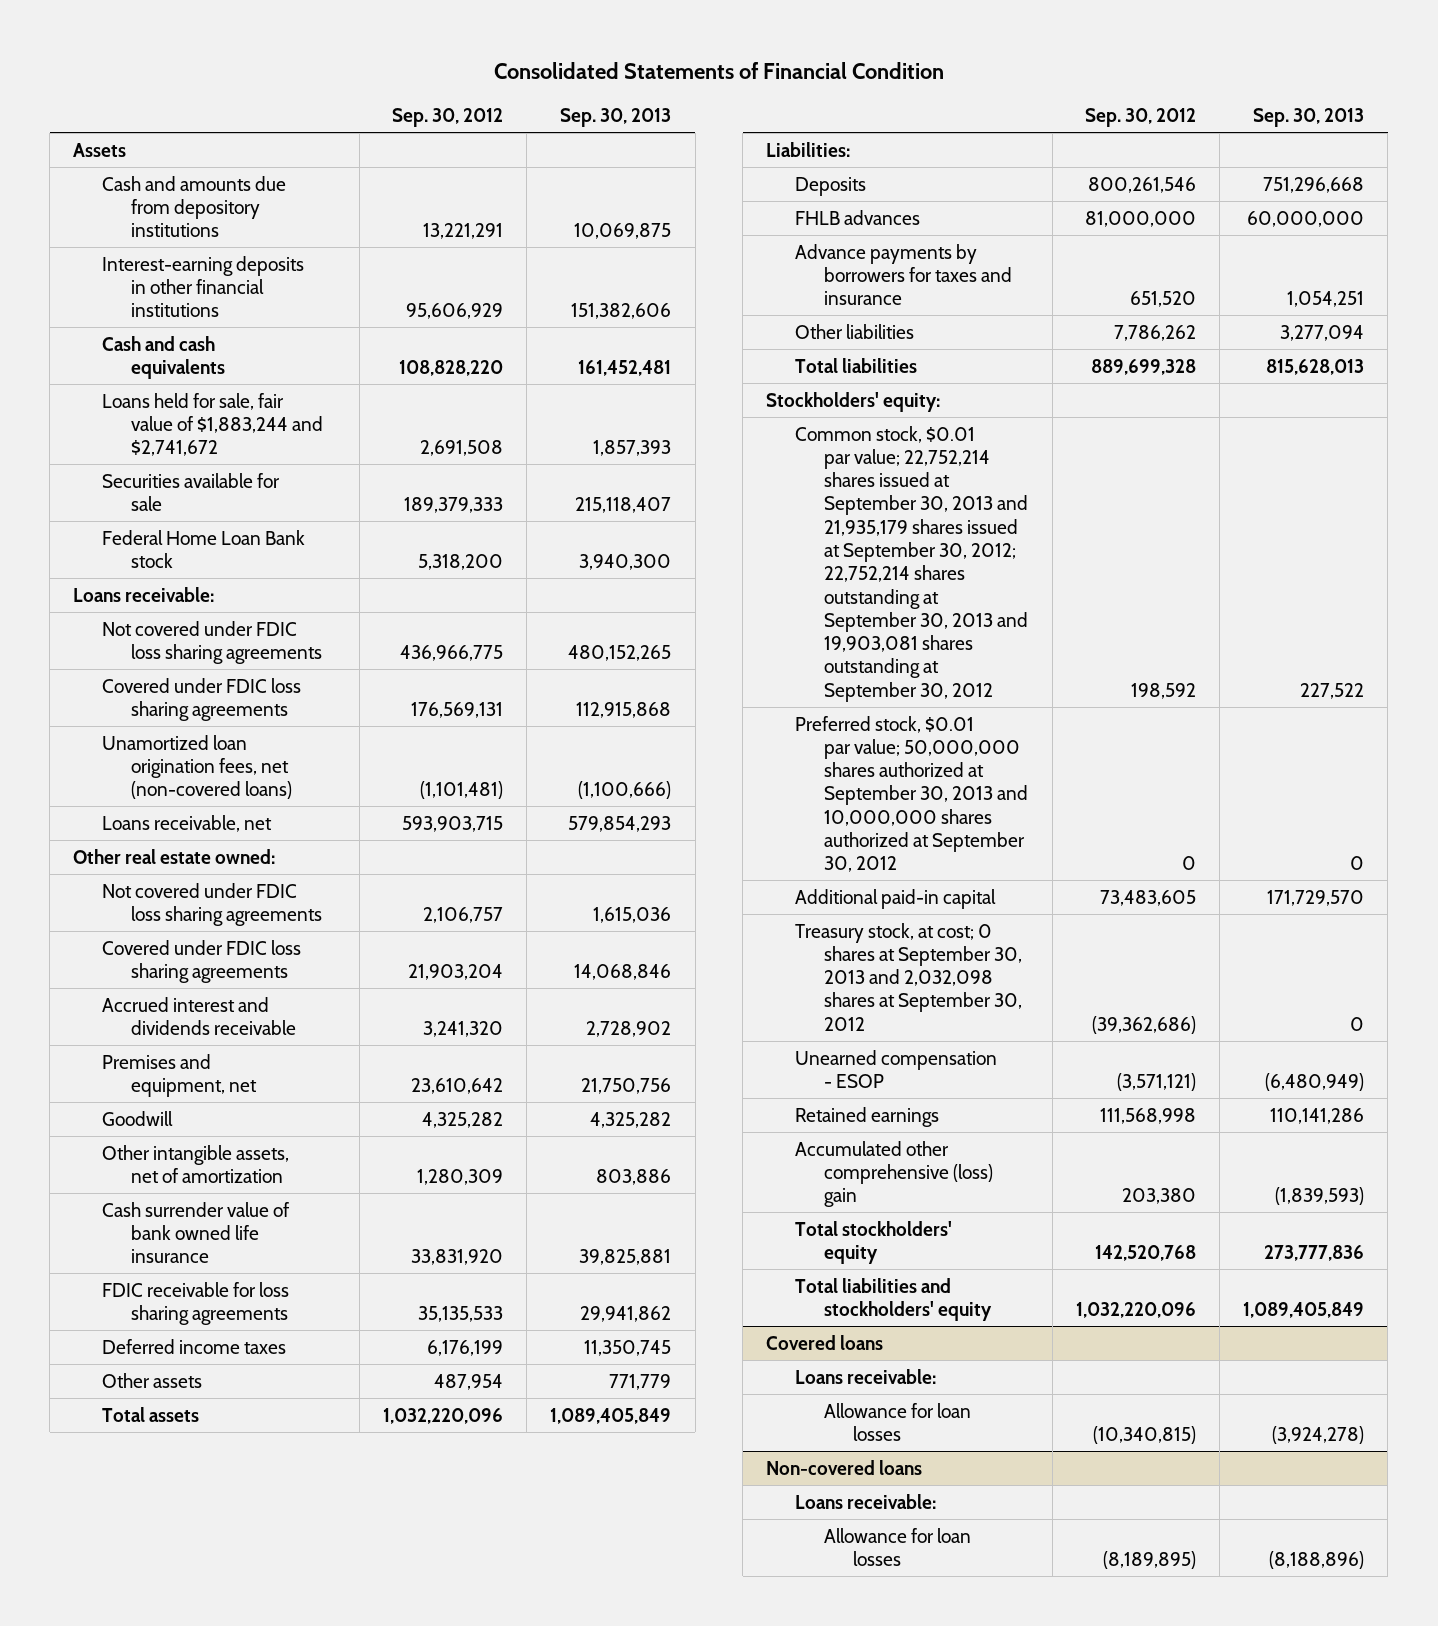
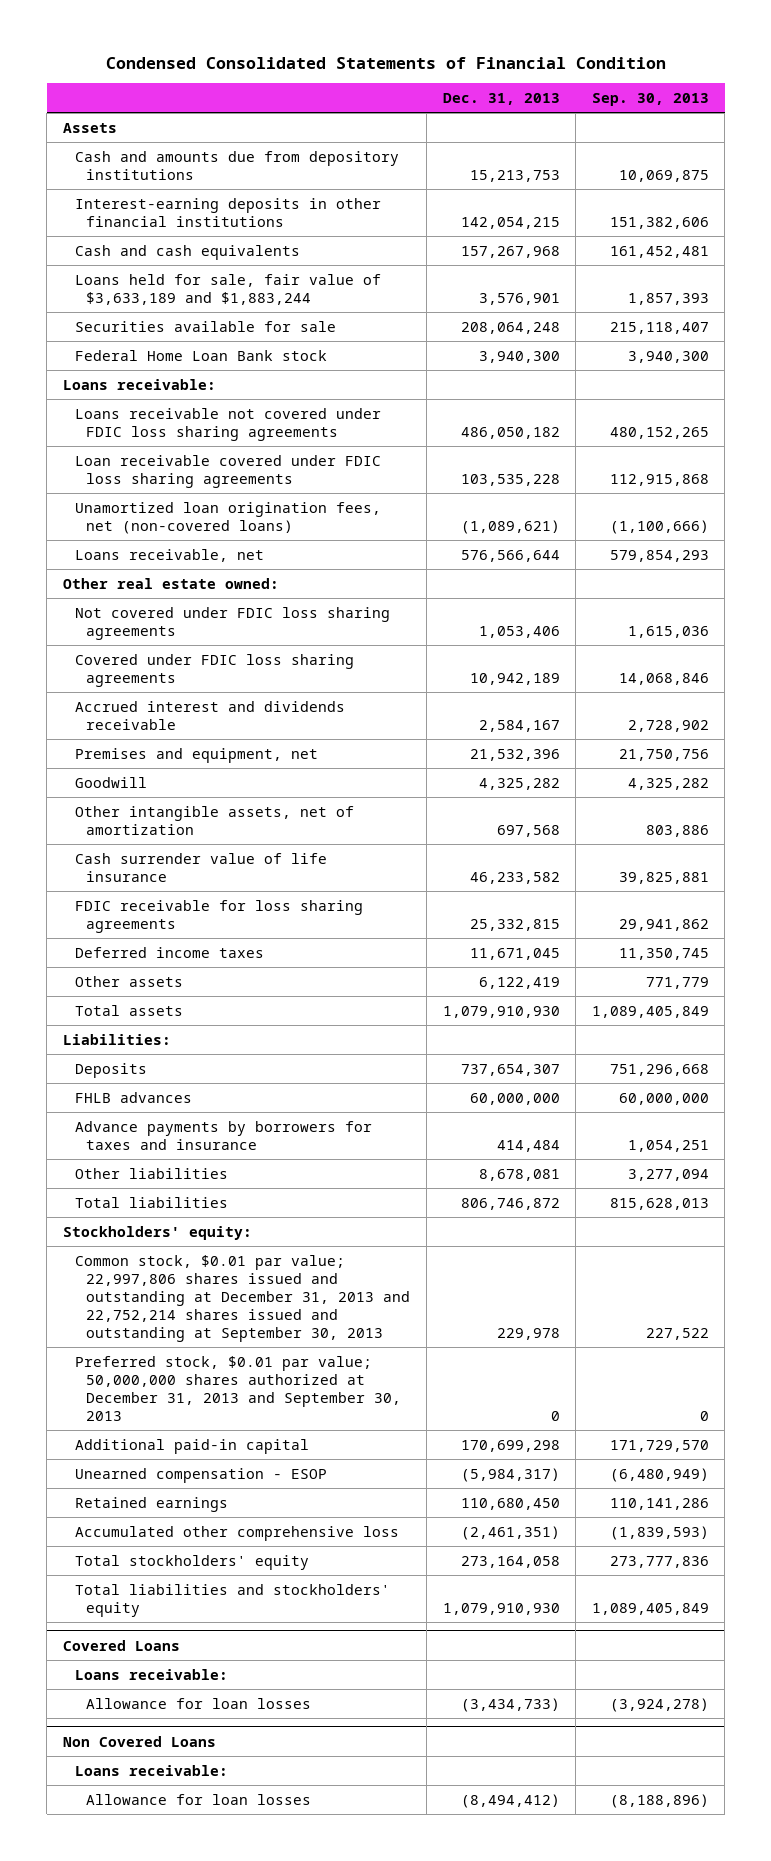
[493,62,944,80] Consolidated Statements of Financial Condition -> [105,56,666,69] Condensed Consolidated Statements of Financial Condition
[391,107,503,127] Sep. 30, 2012 -> none
none -> [442,92,560,105] Dec. 31, 2013
[102,392,324,457] Loans held for sale, fair value of $1,883,244 and $2,741,672 -> [74,273,381,305] Loans held for sale, fair value of $3,633,189 and $1,883,244
[102,620,323,664] Not covered under FDIC loss sharing agreements -> [74,407,381,441] Loans receivable not covered under FDIC loss sharing agreements
[102,677,302,721] Covered under FDIC loss sharing agreements -> [74,454,381,488] Loan receivable covered under FDIC loss sharing agreements
[102,1201,291,1264] Cash surrender value of bank owned life insurance -> [74,852,327,882] Cash surrender value of life insurance
[795,425,1029,702] Common stock, $0.01 par value; 22,752,214 shares issued at September 30, 2013 and 21,935,179 shares issued at September 30, 2012; 22,752,214 shares outstanding at September 30, 2013 and 19,903,081 shares outstanding at September 30, 2012 -> [74,1254,411,1342] Common stock, $0.01 par value; 22,997,806 shares issued and outstanding at December 31, 2013 and 22,752,214 shares issued and outstanding at September 30, 2013
[795,715,1029,873] Preferred stock, $0.01 par value; 50,000,000 shares authorized at September 30, 2013 and 10,000,000 shares authorized at September 30, 2012 -> [74,1355,402,1421] Preferred stock, $0.01 par value; 50,000,000 shares authorized at December 31, 2013 and September 30, 2013
[795,922,1023,1031] Treasury stock, at cost; 0 shares at September 30, 2013 and 2,032,098 shares at September 30, 2012 -> none
[795,1140,994,1208] Accumulated other comprehensive (loss) gain -> [74,1525,399,1541] Accumulated other comprehensive loss
[766,1334,884,1350] Covered loans -> [62,1639,180,1651] Covered Loans
[766,1459,923,1475] Non-covered loans -> [62,1735,216,1747] Non Covered Loans

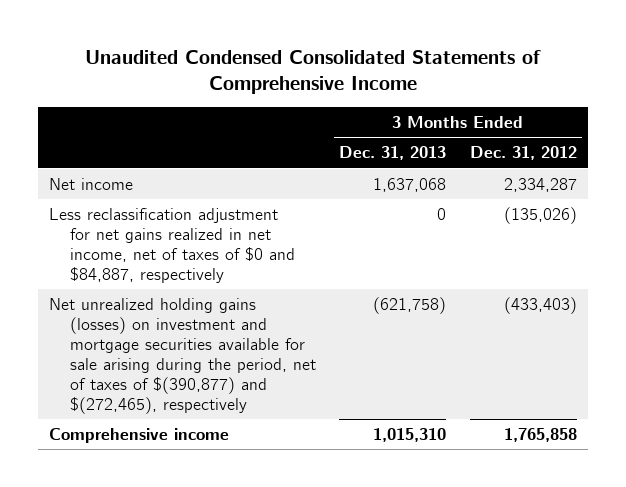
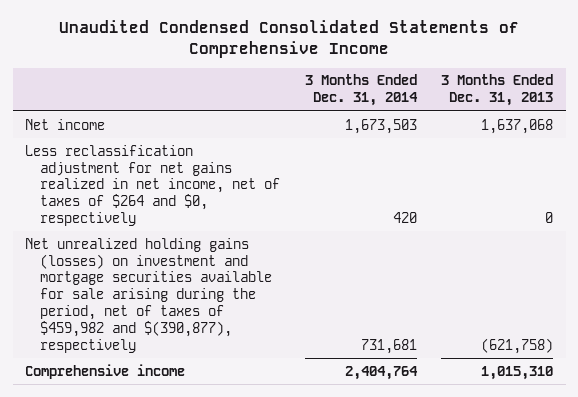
[469,146,577,161] Dec. 31, 2012 -> none
none -> [304,74,418,107] 3 Months Ended Dec. 31, 2014
[49,207,296,283] Less reclassification adjustment for net gains realized in net income, net of taxes of $0 and $84,887, respectively -> [24,144,280,226] Less reclassification adjustment for net gains realized in net income, net of taxes of $264 and $0, respectively
[49,297,317,414] Net unrealized holding gains (losses) on investment and mortgage securities available for sale arising during the period, net of taxes of $(390,877) and $(272,465), respectively -> [24,237,272,353] Net unrealized holding gains (losses) on investment and mortgage securities available for sale arising during the period, net of taxes of $459,982 and $(390,877), respectively

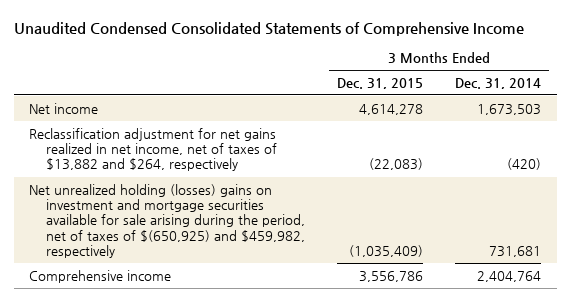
[441,74,554,107] 3 Months Ended Dec. 31, 2013 -> none
none -> [337,77,424,89] Dec. 31, 2015
[24,144,280,226] Less reclassification adjustment for net gains realized in net income, net of taxes of $264 and $0, respectively -> [29,127,278,172] Reclassification adjustment for net gains realized in net income, net of taxes of $13,882 and $264, respectively
[392,211,417,223] 420 -> [506,158,541,171] (420)
[24,237,272,353] Net unrealized holding gains (losses) on investment and mortgage securities available for sale arising during the period, net of taxes of $459,982 and $(390,877), respectively -> [29,183,306,259] Net unrealized holding (losses) gains on investment and mortgage securities available for sale arising during the period, net of taxes of $(650,925) and $459,982, respectively

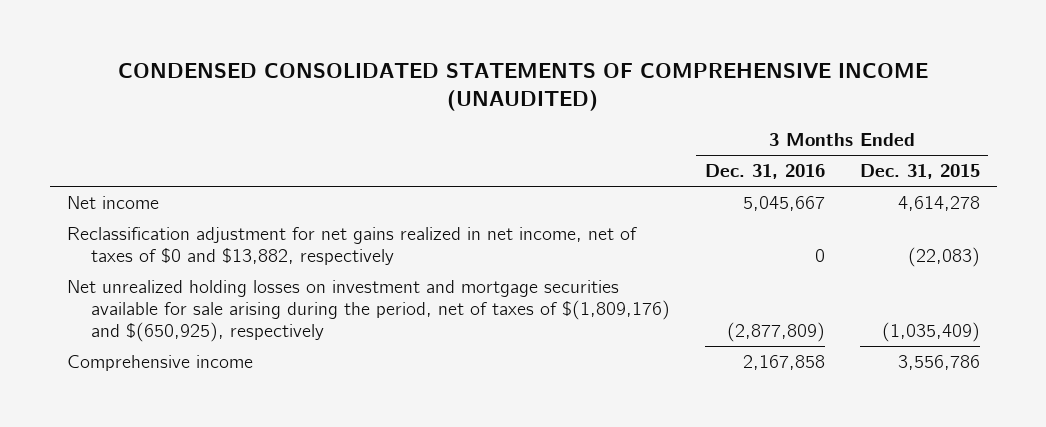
[13,21,524,36] Unaudited Condensed Consolidated Statements of Comprehensive Income -> [118,62,929,112] CONDENSED CONSOLIDATED STATEMENTS OF COMPREHENSIVE INCOME (UNAUDITED)
[454,77,541,89] Dec. 31, 2014 -> none
none -> [704,164,825,180] Dec. 31, 2016
[29,127,278,172] Reclassification adjustment for net gains realized in net income, net of taxes of $13,882 and $264, respectively -> [66,226,637,265] Reclassification adjustment for net gains realized in net income, net of taxes of $0 and $13,882, respectively
[29,183,306,259] Net unrealized holding (losses) gains on investment and mortgage securities available for sale arising during the period, net of taxes of $(650,925) and $459,982, respectively -> [66,279,671,342] Net unrealized holding losses on investment and mortgage securities available for sale arising during the period, net of taxes of $(1,809,176) and $(650,925), respectively

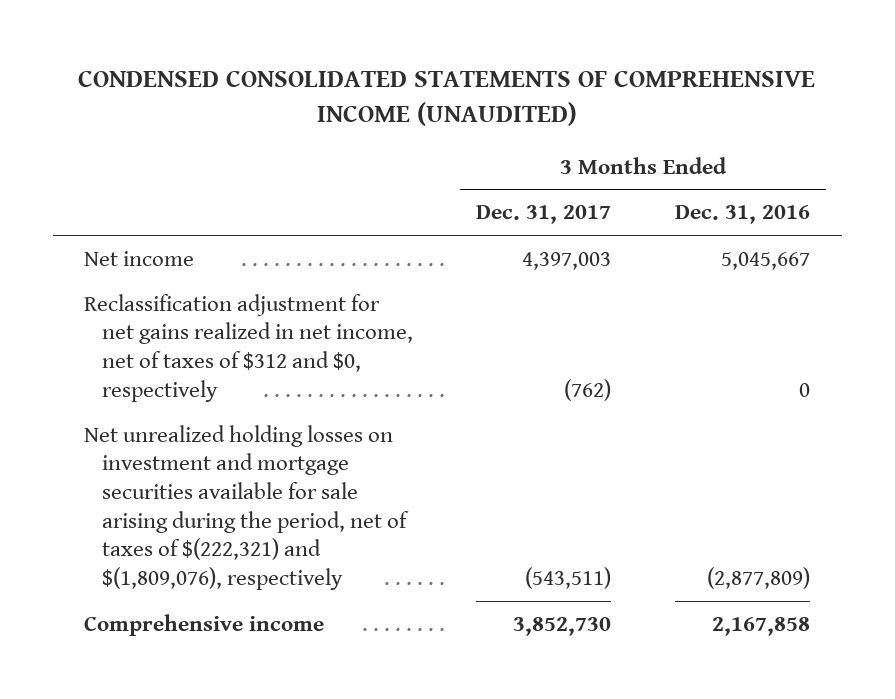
[859,164,980,180] Dec. 31, 2015 -> none
none -> [476,205,612,225] Dec. 31, 2017
[66,226,637,265] Reclassification adjustment for net gains realized in net income, net of taxes of $0 and $13,882, respectively -> [84,293,413,402] Reclassification adjustment for net gains realized in net income, net of taxes of $312 and $0, respectively
[66,279,671,342] Net unrealized holding losses on investment and mortgage securities available for sale arising during the period, net of taxes of $(1,809,176) and $(650,925), respectively -> [84,424,409,590] Net unrealized holding losses on investment and mortgage securities available for sale arising during the period, net of taxes of $(222,321) and $(1,809,076), respectively

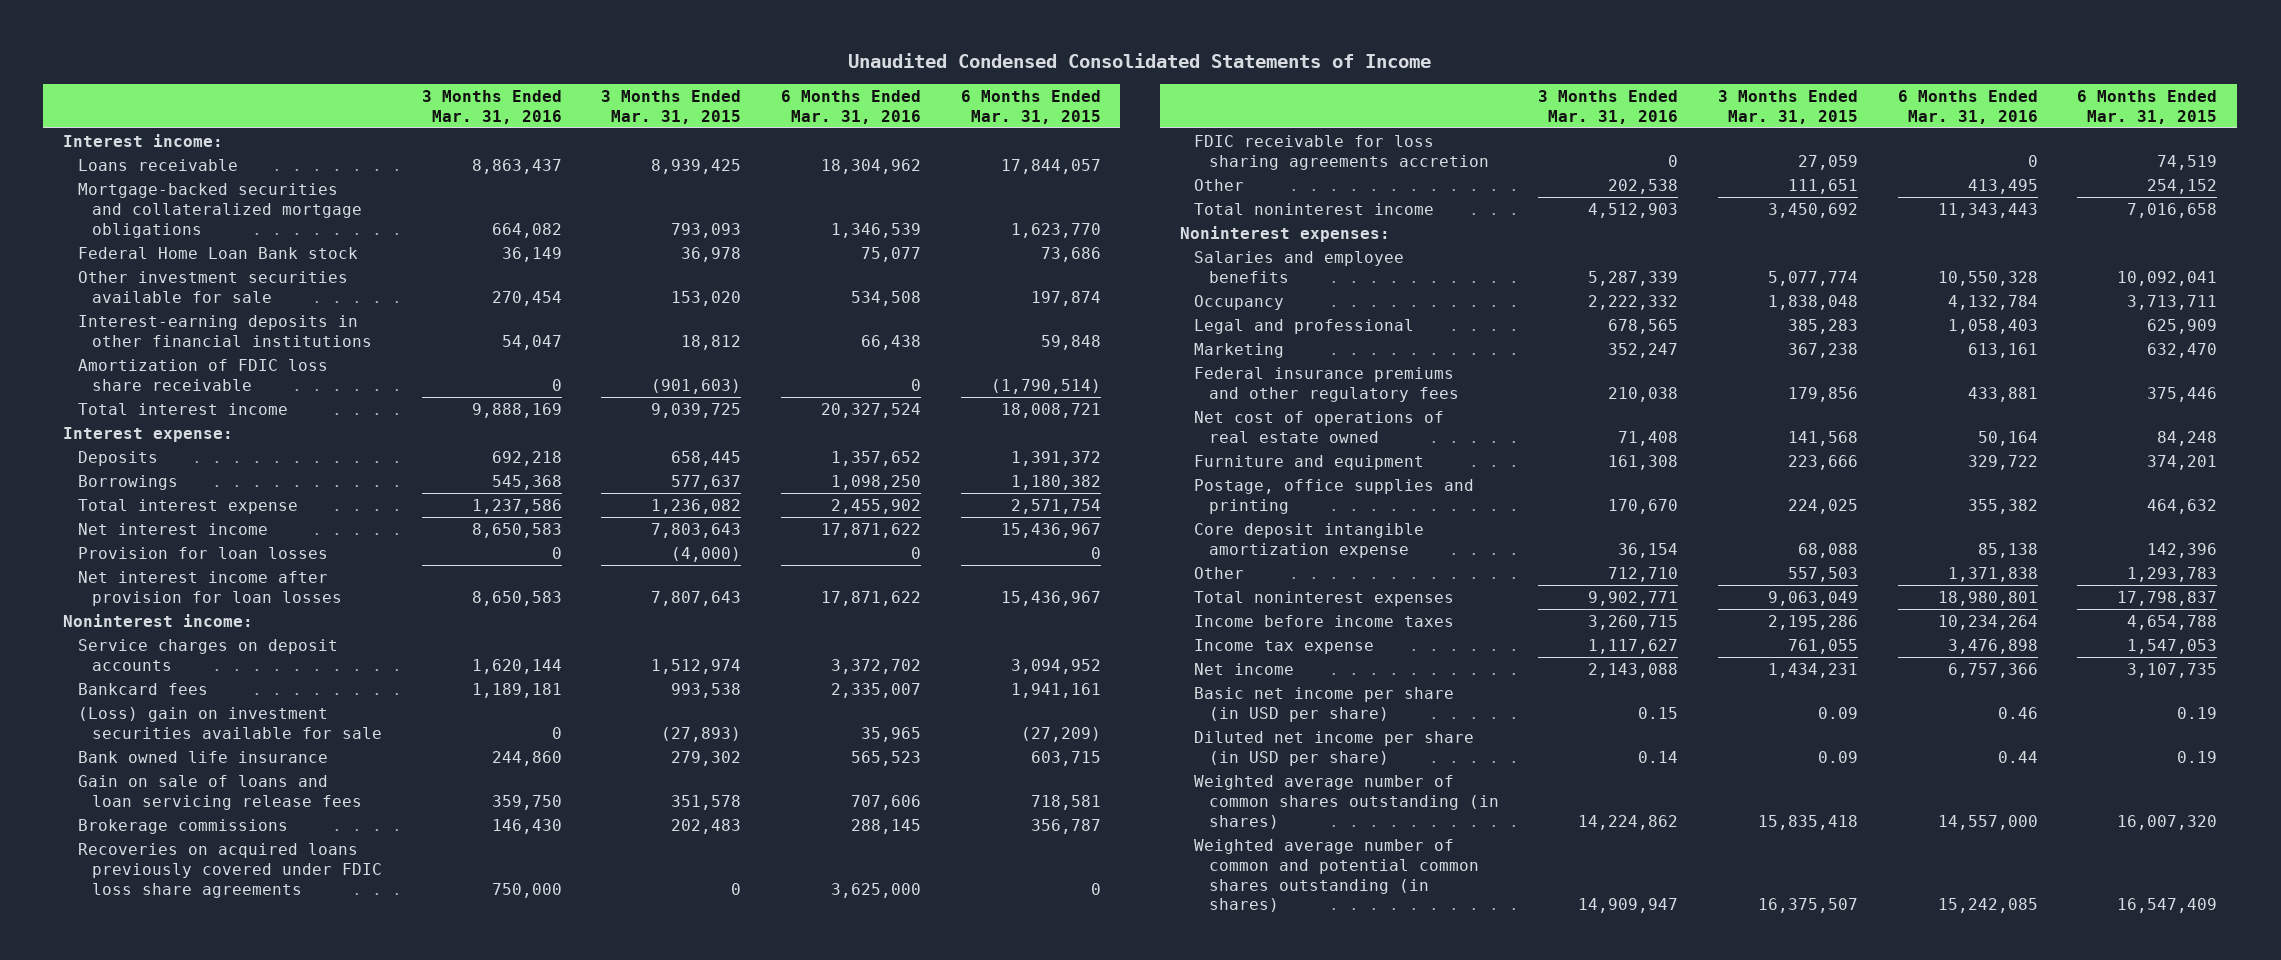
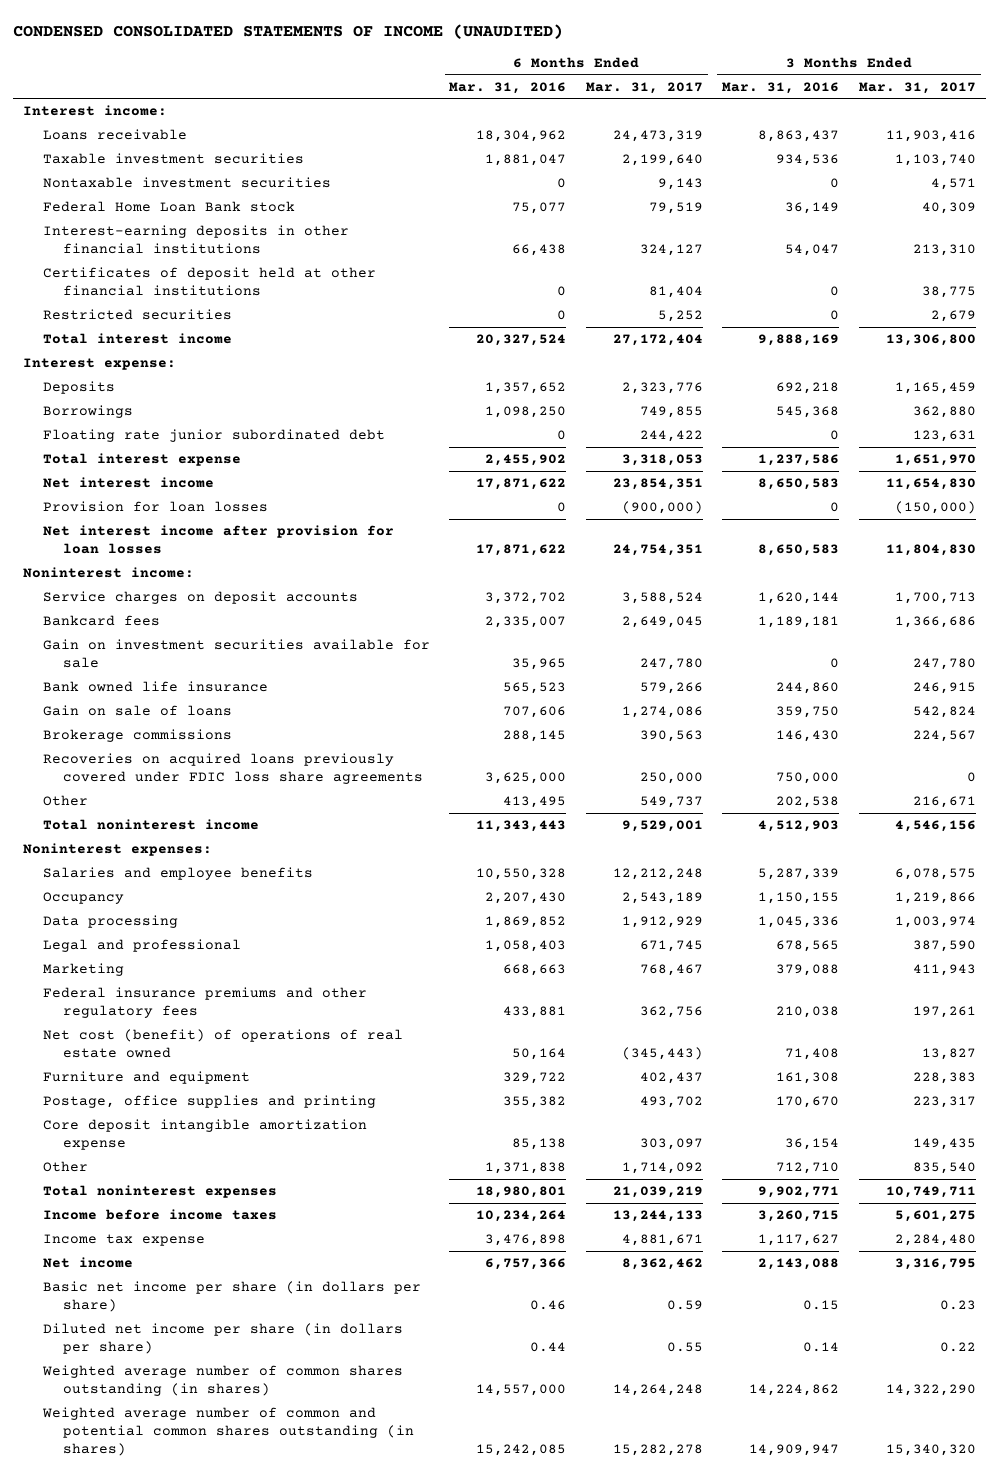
[848,53,1432,69] Unaudited Condensed Consolidated Statements of Income -> [12,23,563,39] CONDENSED CONSOLIDATED STATEMENTS OF INCOME (UNAUDITED)
[601,89,742,124] 3 Months Ended Mar. 31, 2015 -> none
[960,89,1101,124] 6 Months Ended Mar. 31, 2015 -> none
none -> [585,81,703,94] Mar. 31, 2017
none -> [858,81,976,94] Mar. 31, 2017
[77,182,362,238] Mortgage-backed securities and collateralized mortgage obligations -> none
none -> [43,153,305,165] Taxable investment securities
none -> [43,177,332,189] Nontaxable investment securities
[77,270,348,303] Other investment securities available for sale -> none
[77,358,328,391] Amortization of FDIC loss share receivable -> none
none -> [43,267,377,297] Certificates of deposit held at other financial institutions
none -> [43,309,233,321] Restricted securities
none -> [43,429,386,443] Floating rate junior subordinated debt
[77,706,382,739] (Loss) gain on investment securities available for sale -> [43,639,431,669] Gain on investment securities available for sale
[77,774,362,810] Gain on sale of loans and loan servicing release fees -> [43,705,233,717] Gain on sale of loans
[1194,134,1489,170] FDIC receivable for loss sharing agreements accretion -> none
[1588,294,1679,310] 2,222,332 -> [758,892,840,905] 1,150,155
[1947,294,2038,310] 4,132,784 -> [485,892,567,905] 2,207,430
none -> [43,915,179,929] Data processing
[1608,342,1679,358] 352,247 -> [776,964,840,977] 379,088
[1967,342,2038,358] 613,161 -> [503,964,567,977] 668,663
[1194,410,1445,443] Net cost of operations of real estate owned -> [43,1029,404,1059] Net cost (benefit) of operations of real estate owned
[1194,686,1455,722] Basic net income per share (in USD per share) -> [43,1281,422,1313] Basic net income per share (in dollars per share)
[1194,730,1475,766] Diluted net income per share (in USD per share) -> [43,1323,404,1355] Diluted net income per share (in dollars per share)

